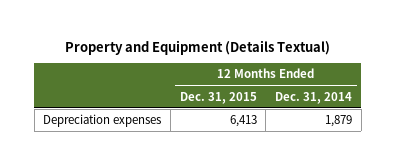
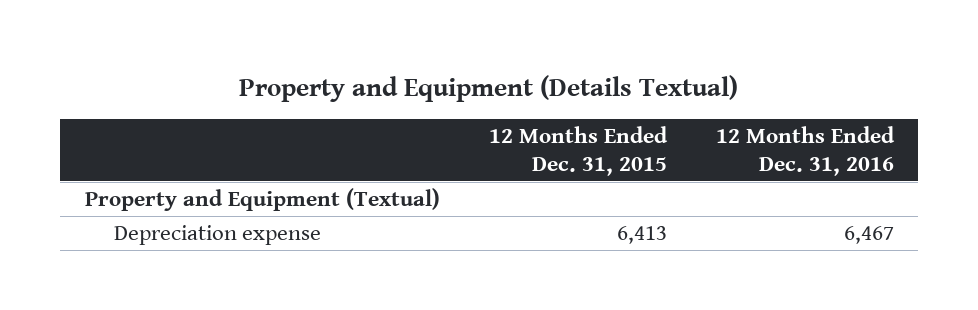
[275,91,353,104] Dec. 31, 2014 -> none
none -> [715,126,895,176] 12 Months Ended Dec. 31, 2016
none -> [84,188,440,212] Property and Equipment (Textual)
[43,114,162,128] Depreciation expenses -> [113,225,321,246] Depreciation expense

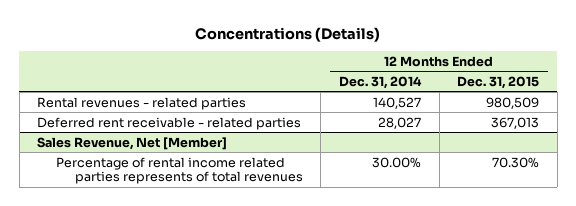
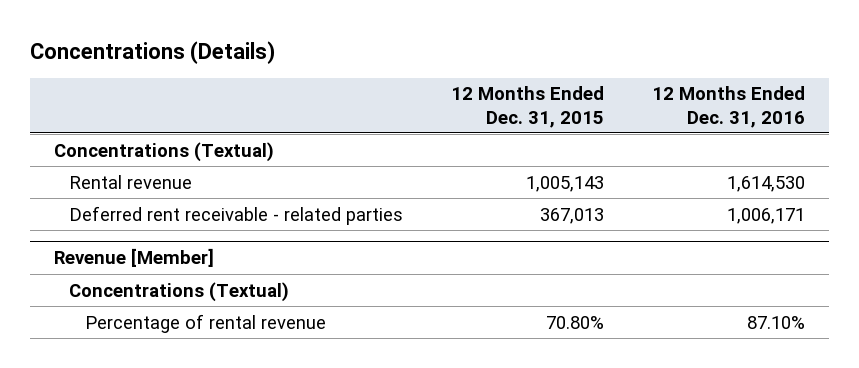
[338,75,422,89] Dec. 31, 2014 -> none
none -> [652,86,806,128] 12 Months Ended Dec. 31, 2016
none -> [54,141,275,162] Concentrations (Textual)
[37,96,247,110] Rental revenues - related parties -> [69,174,193,189] Rental revenue
[486,96,540,109] 980,509 -> [526,175,605,192] 1,005,143
[37,136,228,150] Sales Revenue, Net [Member] -> [54,248,215,268] Revenue [Member]
none -> [69,281,290,302] Concentrations (Textual)
[56,156,303,185] Percentage of rental income related parties represents of total revenues -> [84,313,326,333] Percentage of rental revenue
[492,156,540,168] 70.30% -> [546,315,605,329] 70.80%

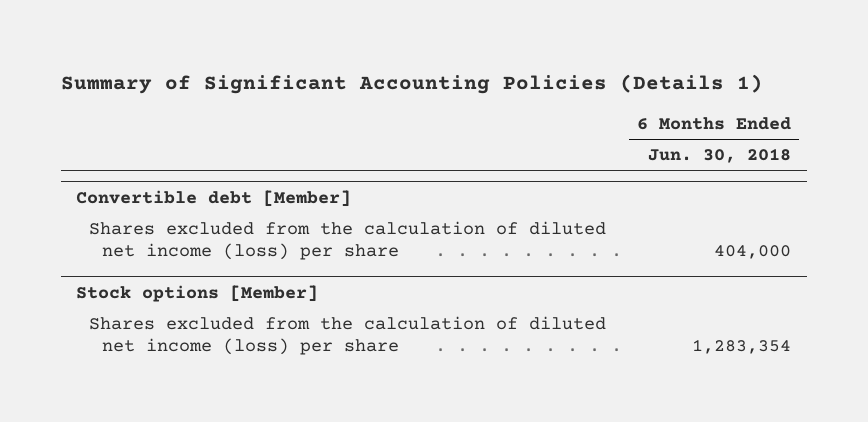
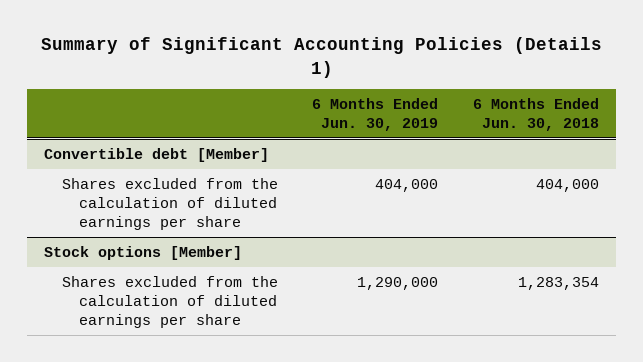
none -> [312,97,439,131] 6 Months Ended Jun. 30, 2019
[89,220,607,260] Shares excluded from the calculation of diluted net income (loss) per share -> [61,178,278,230] Shares excluded from the calculation of diluted earnings per share
[89,315,607,355] Shares excluded from the calculation of diluted net income (loss) per share -> [61,276,278,328] Shares excluded from the calculation of diluted earnings per share

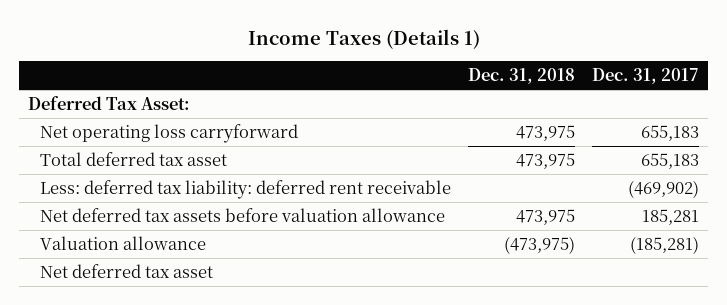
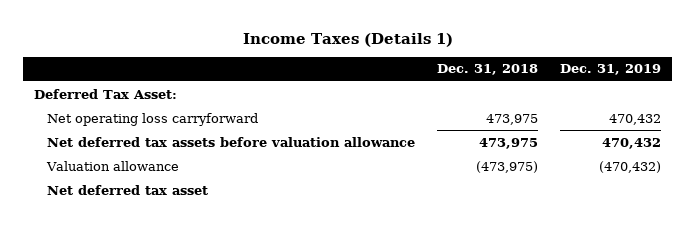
[592,68,700,85] Dec. 31, 2017 -> none
none -> [559,64,661,76] Dec. 31, 2019
[40,152,228,167] Total deferred tax asset -> none
[40,180,452,200] Less: deferred tax liability: deferred rent receivable -> none

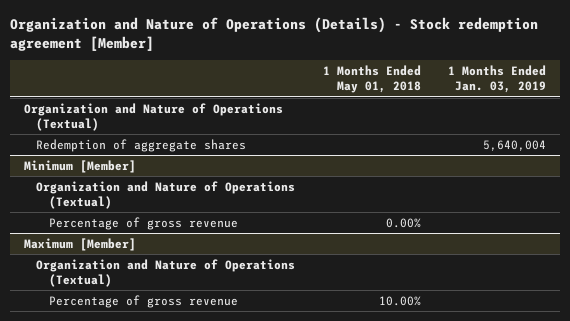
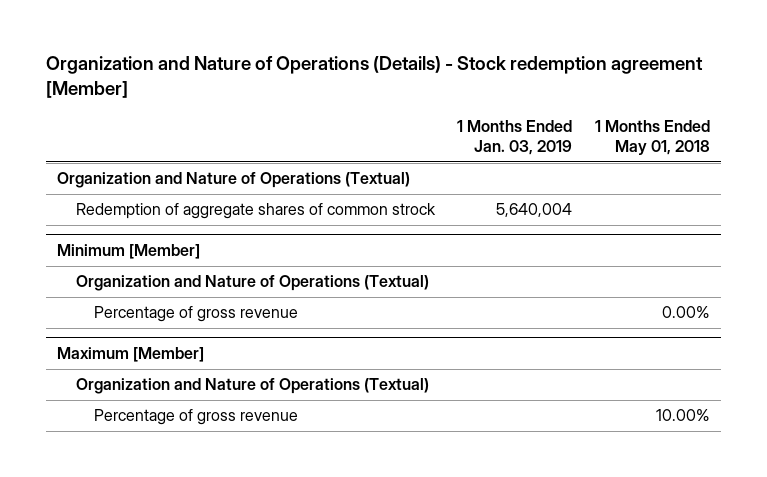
[36,138,247,152] Redemption of aggregate shares -> [75,203,436,220] Redemption of aggregate shares of common strock

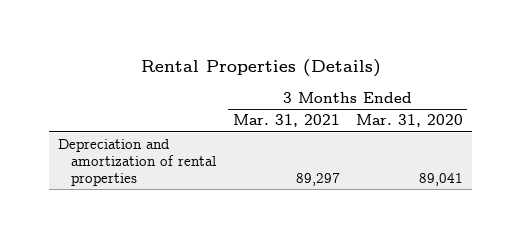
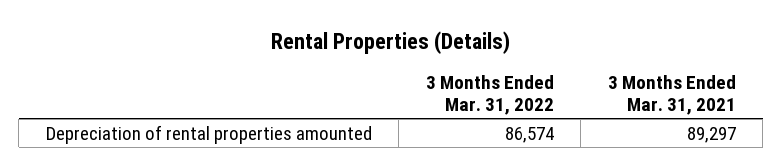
[356,114,464,128] Mar. 31, 2020 -> none
none -> [425,74,554,116] 3 Months Ended Mar. 31, 2022
[57,139,216,186] Depreciation and amortization of rental properties -> [45,124,372,144] Depreciation of rental properties amounted

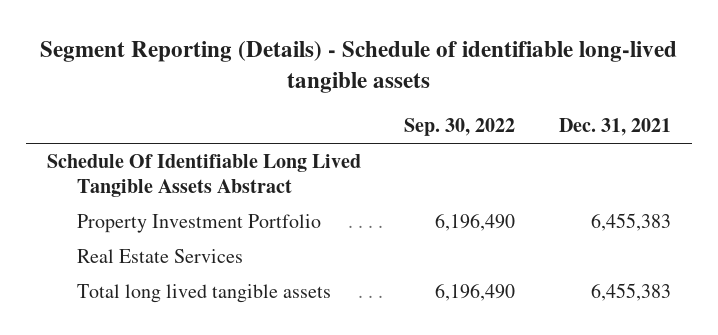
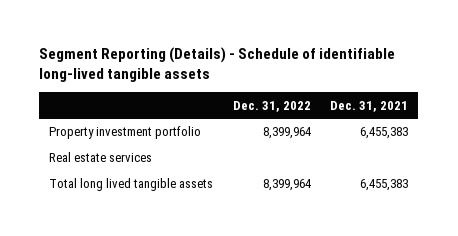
[404,118,516,137] Sep. 30, 2022 -> none
none -> [232,100,311,112] Dec. 31, 2022
[47,154,362,198] Schedule Of Identifiable Long Lived Tangible Assets Abstract -> none
[76,214,321,234] Property Investment Portfolio -> [49,126,202,140] Property investment portfolio
[76,249,243,264] Real Estate Services -> [49,152,153,163] Real estate services

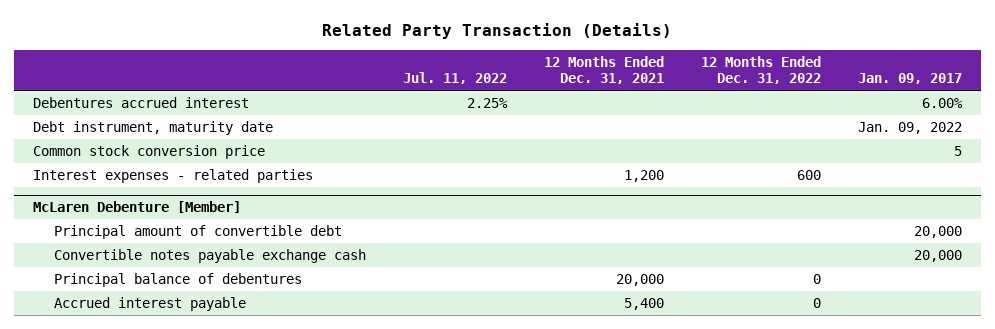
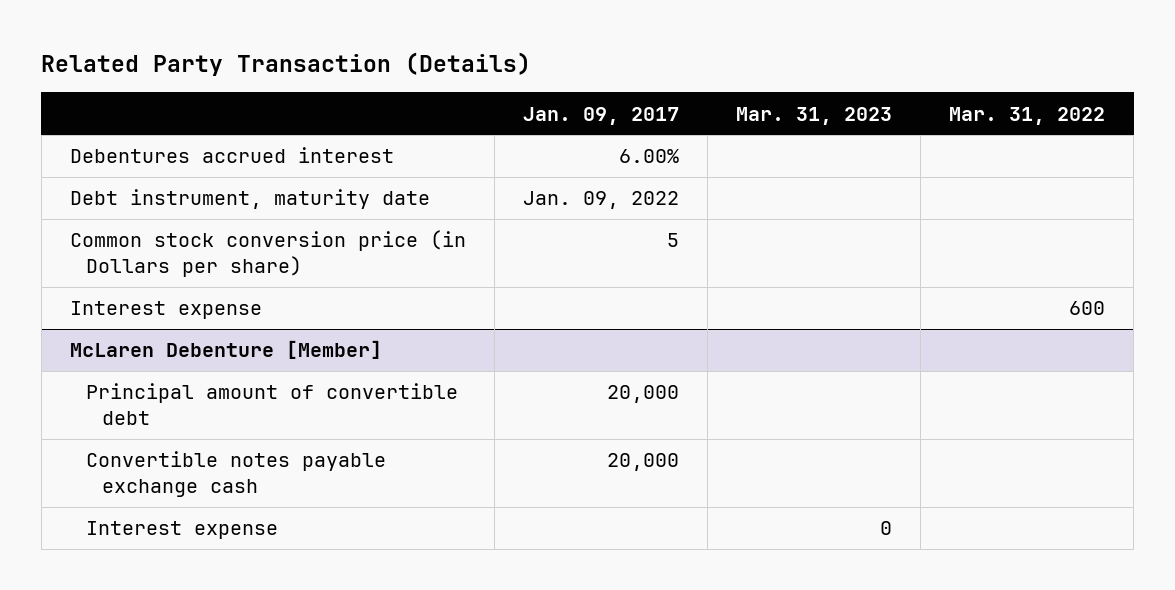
[402,72,507,85] Jul. 11, 2022 -> none
[543,55,664,85] 12 Months Ended Dec. 31, 2021 -> none
[701,55,822,85] 12 Months Ended Dec. 31, 2022 -> none
none -> [735,106,892,125] Mar. 31, 2023
none -> [949,106,1106,125] Mar. 31, 2022
[32,169,313,184] Interest expenses - related parties -> none
[32,145,265,160] Common stock conversion price -> [69,230,466,278] Common stock conversion price (in Dollars per share)
none -> [69,301,262,320] Interest expense
[53,273,302,288] Principal balance of debentures -> none
[53,297,246,312] Accrued interest payable -> [85,521,278,540] Interest expense

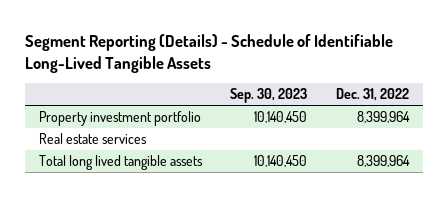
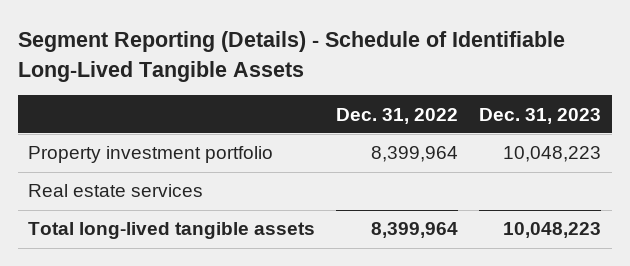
[230,88,308,104] Sep. 30, 2023 -> none
none -> [479,107,602,124] Dec. 31, 2023
[39,155,204,171] Total long lived tangible assets -> [28,222,316,240] Total long-lived tangible assets

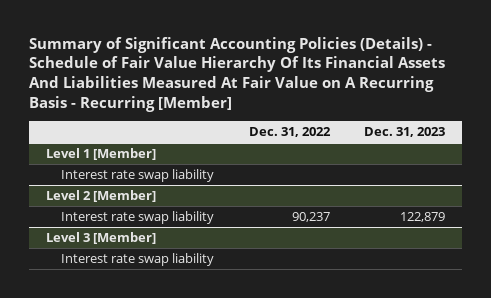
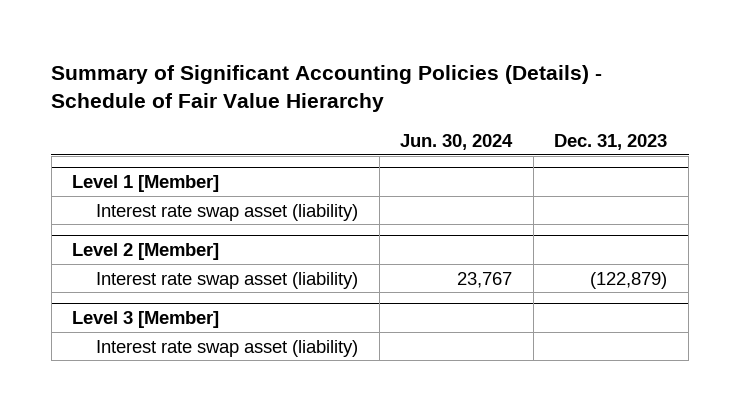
[28,36,445,113] Summary of Significant Accounting Policies (Details) - Schedule of Fair Value Hierarchy Of Its Financial Assets And Liabilities Measured At Fair Value on A Recurring Basis - Recurring [Member] -> [51,64,603,113] Summary of Significant Accounting Policies (Details) - Schedule of Fair Value Hierarchy
[248,127,331,138] Dec. 31, 2022 -> none
none -> [400,133,514,150] Jun. 30, 2024
[61,169,215,183] Interest rate swap liability -> [95,203,358,221] Interest rate swap asset (liability)
[61,211,215,225] Interest rate swap liability -> [95,271,358,289] Interest rate swap asset (liability)
[400,212,446,223] 122,879 -> [590,271,668,289] (122,879)
[61,253,215,267] Interest rate swap liability -> [95,339,358,357] Interest rate swap asset (liability)

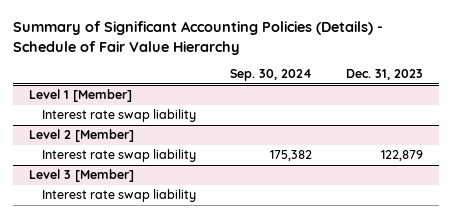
[400,133,514,150] Jun. 30, 2024 -> none
none -> [229,69,312,82] Sep. 30, 2024
[95,203,358,221] Interest rate swap asset (liability) -> [42,109,197,123] Interest rate swap liability
[95,271,358,289] Interest rate swap asset (liability) -> [42,149,197,163] Interest rate swap liability
[590,271,668,289] (122,879) -> [380,150,423,162] 122,879
[95,339,358,357] Interest rate swap asset (liability) -> [42,189,197,203] Interest rate swap liability

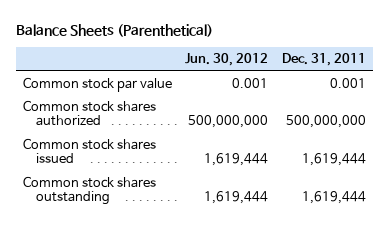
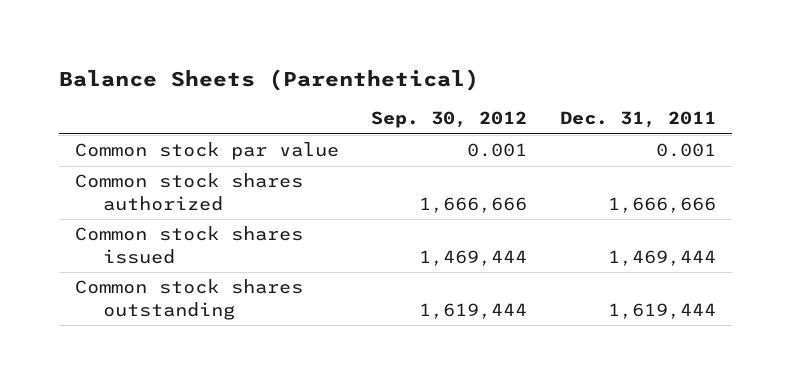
[185,53,269,67] Jun. 30, 2012 -> none
none -> [371,111,528,129] Sep. 30, 2012
[285,115,366,129] 500,000,000 -> [608,196,717,213] 1,666,666
[301,153,366,167] 1,619,444 -> [608,249,717,266] 1,469,444

